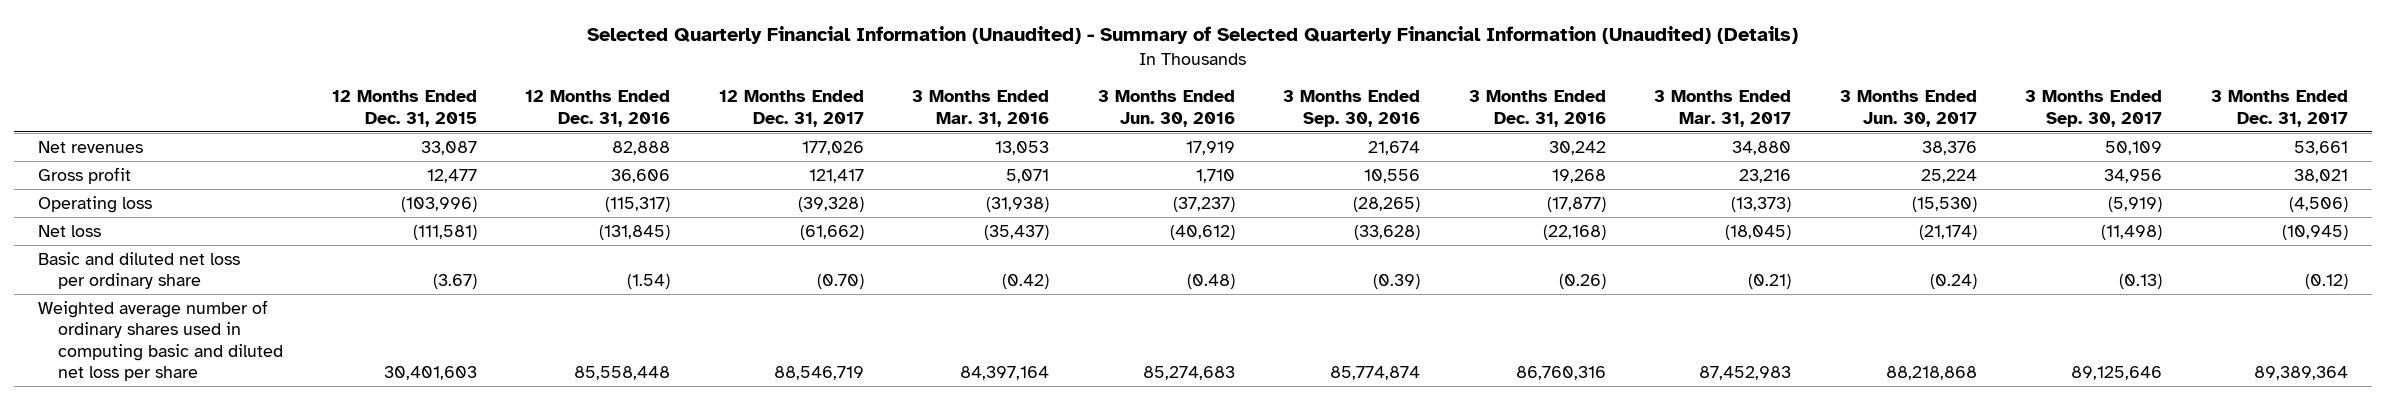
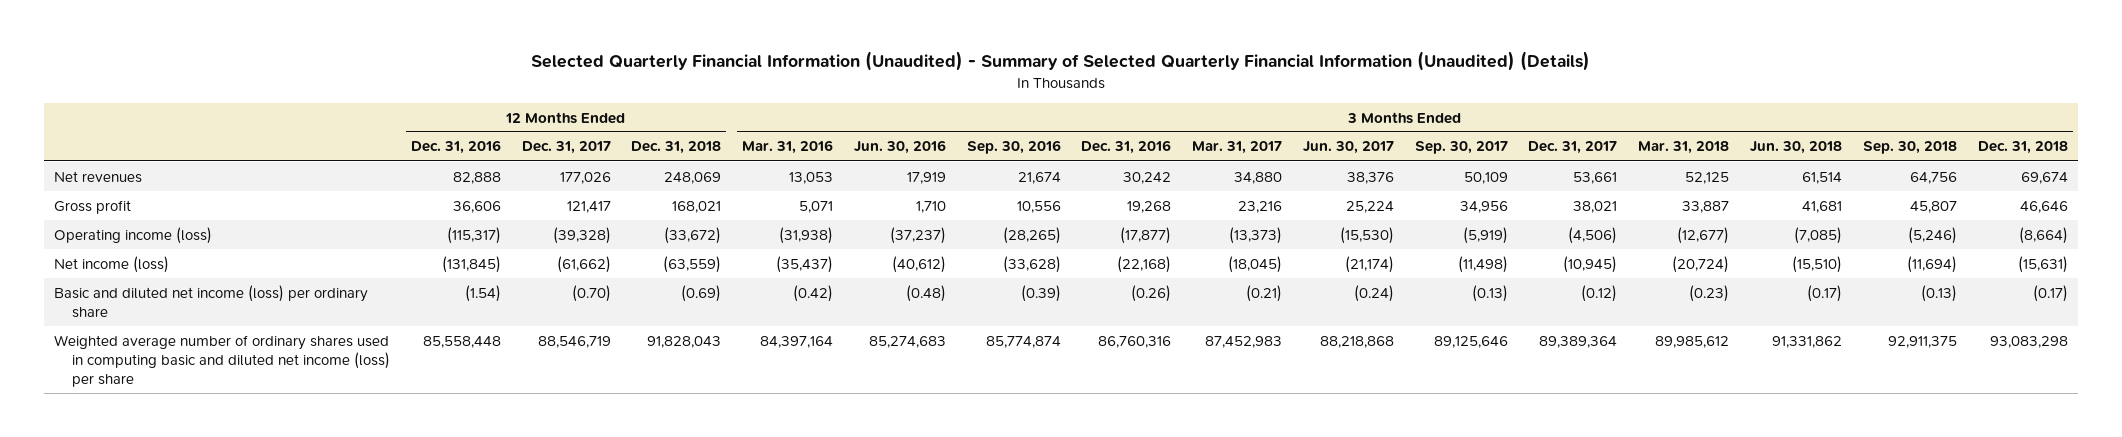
[331,90,477,127] 12 Months Ended Dec. 31, 2015 -> none
none -> [631,141,722,155] Dec. 31, 2018
none -> [1638,141,1730,155] Mar. 31, 2018
none -> [1749,141,1842,155] Jun. 30, 2018
none -> [1862,141,1957,155] Sep. 30, 2018
none -> [1977,141,2068,155] Dec. 31, 2018
[38,195,153,213] Operating loss -> [54,226,213,244] Operating income (loss)
[38,224,102,237] Net loss -> [54,255,170,273] Net income (loss)
[38,251,241,290] Basic and diluted net loss per ordinary share -> [54,284,369,318] Basic and diluted net income (loss) per ordinary share
[38,299,284,382] Weighted average number of ordinary shares used in computing basic and diluted net loss per share -> [54,334,390,387] Weighted average number of ordinary shares used in computing basic and diluted net income (loss) per share

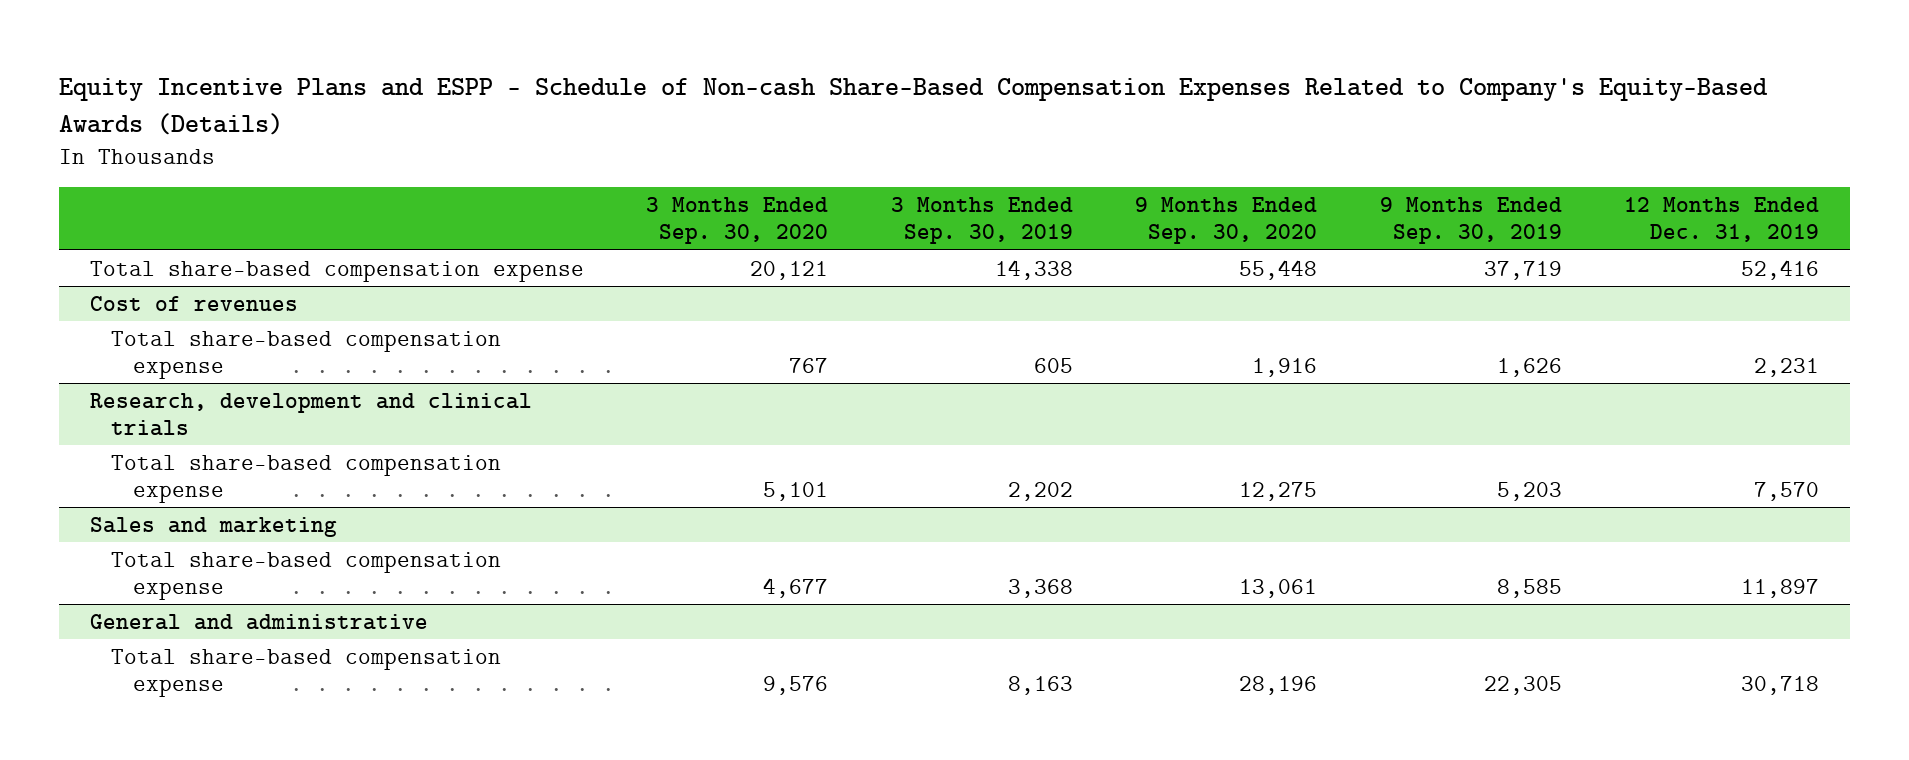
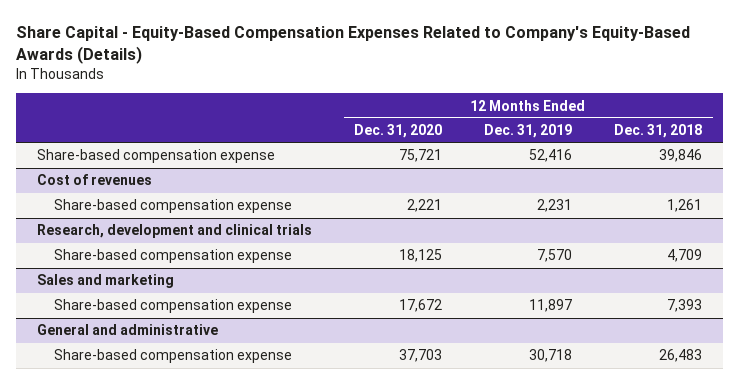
[58,78,1768,135] Equity Incentive Plans and ESPP - Schedule of Non-cash Share-Based Compensation Expenses Related to Company's Equity-Based Awards (Details) -> [16,26,691,65] Share Capital - Equity-Based Compensation Expenses Related to Company's Equity-Based Awards (Details)
[646,196,829,245] 3 Months Ended Sep. 30, 2020 -> none
[890,196,1073,245] 3 Months Ended Sep. 30, 2019 -> none
[1135,196,1318,245] 9 Months Ended Sep. 30, 2020 -> none
[1379,196,1562,245] 9 Months Ended Sep. 30, 2019 -> none
none -> [354,124,443,139] Dec. 31, 2020
none -> [614,124,703,139] Dec. 31, 2018
[89,260,584,282] Total share-based compensation expense -> [37,149,276,164] Share-based compensation expense
[111,330,502,380] Total share-based compensation expense -> [54,199,293,214] Share-based compensation expense
[111,454,502,504] Total share-based compensation expense -> [54,249,293,264] Share-based compensation expense
[111,551,502,601] Total share-based compensation expense -> [54,299,293,314] Share-based compensation expense
[111,648,502,698] Total share-based compensation expense -> [54,349,293,364] Share-based compensation expense

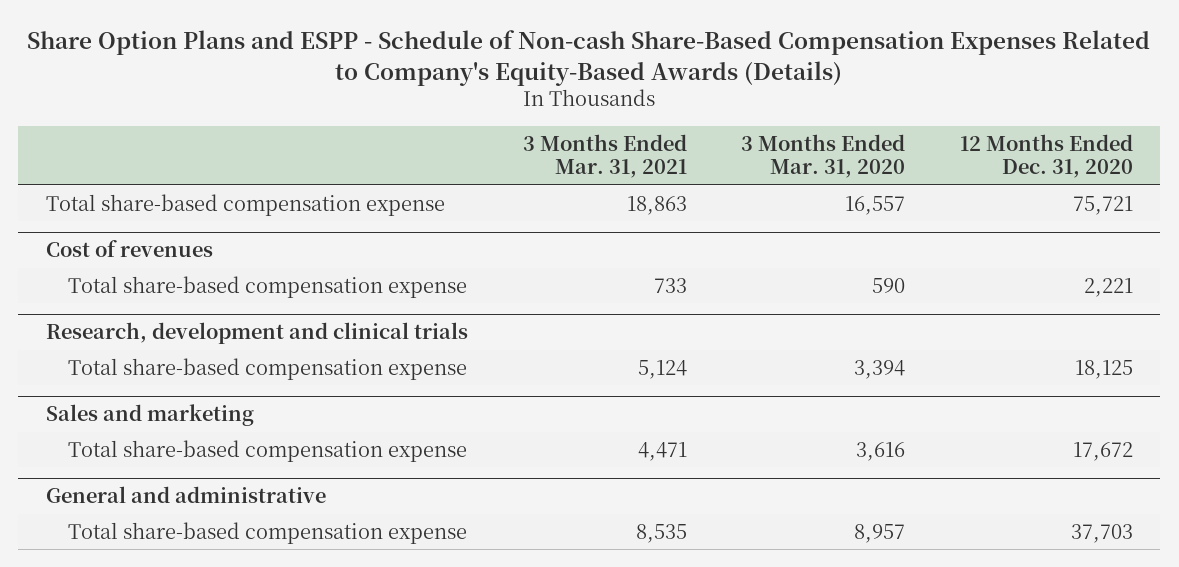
[16,26,691,65] Share Capital - Equity-Based Compensation Expenses Related to Company's Equity-Based Awards (Details) -> [27,30,1151,86] Share Option Plans and ESPP - Schedule of Non-cash Share-Based Compensation Expenses Related to Company's Equity-Based Awards (Details)
[484,124,573,139] Dec. 31, 2019 -> none
[614,124,703,139] Dec. 31, 2018 -> none
none -> [522,133,687,179] 3 Months Ended Mar. 31, 2021
none -> [741,133,906,179] 3 Months Ended Mar. 31, 2020
[37,149,276,164] Share-based compensation expense -> [45,193,445,216] Total share-based compensation expense
[54,199,293,214] Share-based compensation expense -> [67,275,467,298] Total share-based compensation expense
[54,249,293,264] Share-based compensation expense -> [67,357,467,380] Total share-based compensation expense
[54,299,293,314] Share-based compensation expense -> [67,439,467,462] Total share-based compensation expense
[54,349,293,364] Share-based compensation expense -> [67,521,467,544] Total share-based compensation expense

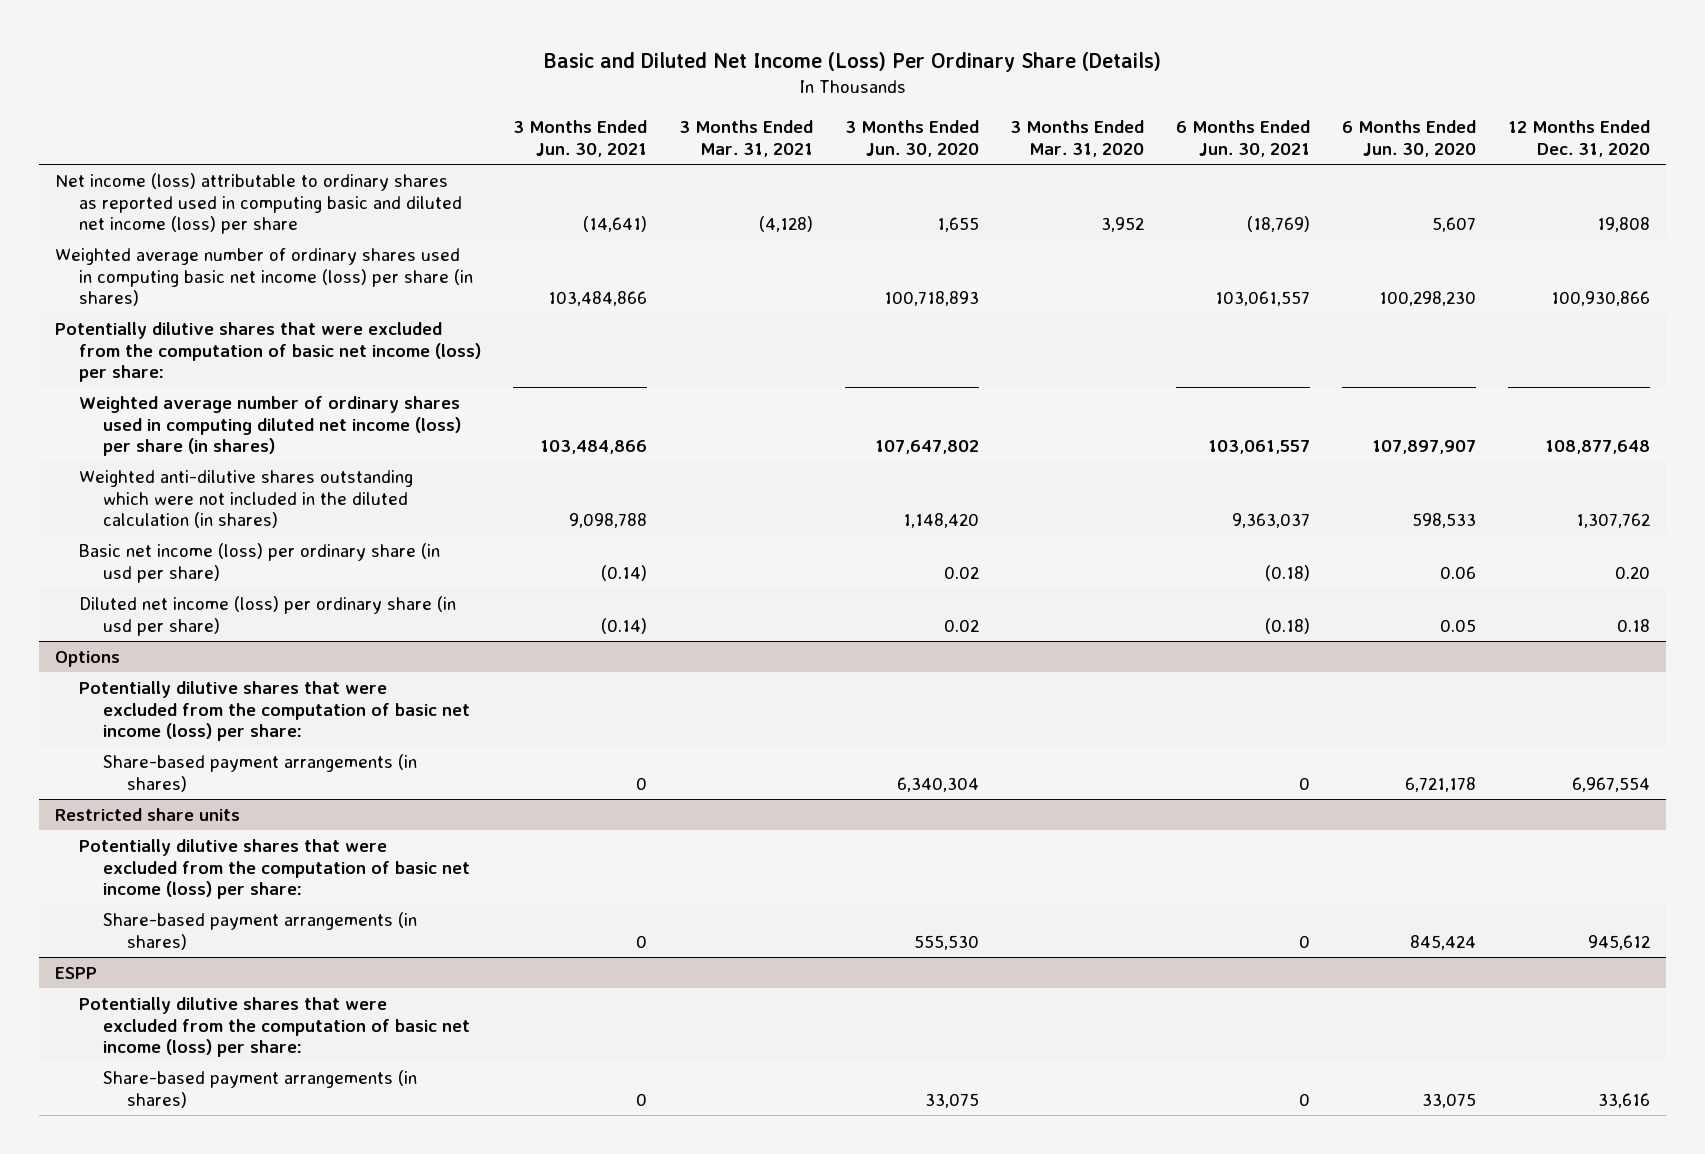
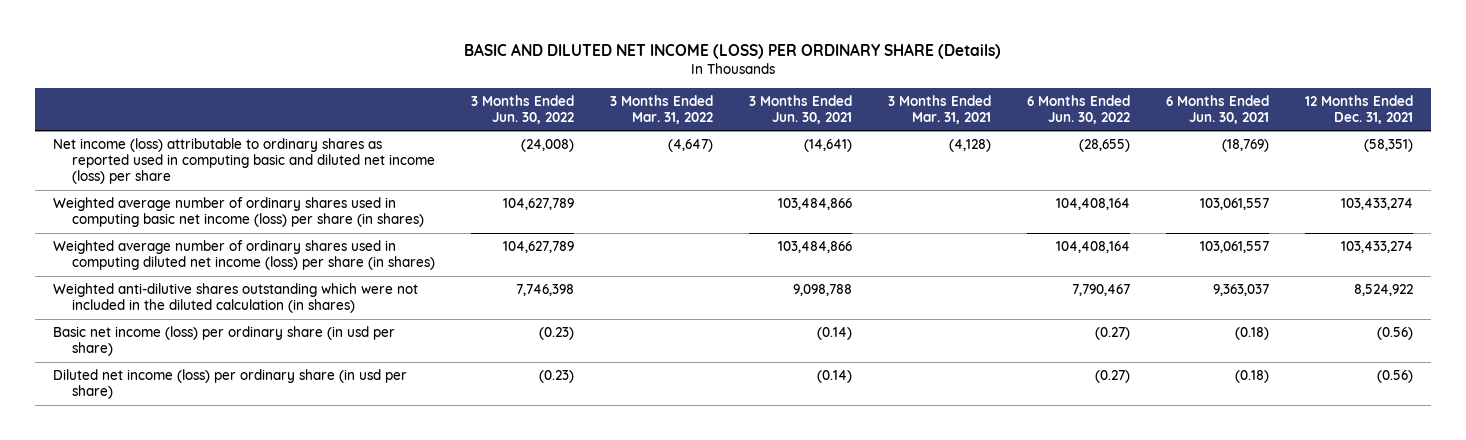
[543,52,1161,73] Basic and Diluted Net Income (Loss) Per Ordinary Share (Details) -> [463,42,1001,59] BASIC AND DILUTED NET INCOME (LOSS) PER ORDINARY SHARE (Details)
[844,120,979,157] 3 Months Ended Jun. 30, 2020 -> none
[1010,120,1145,157] 3 Months Ended Mar. 31, 2020 -> none
[1342,120,1477,157] 6 Months Ended Jun. 30, 2020 -> none
[1507,120,1650,157] 12 Months Ended Dec. 31, 2020 -> none
none -> [470,94,574,124] 3 Months Ended Jun. 30, 2022
none -> [609,94,713,124] 3 Months Ended Mar. 31, 2022
none -> [1026,94,1130,124] 6 Months Ended Jun. 30, 2022
none -> [1304,94,1413,124] 12 Months Ended Dec. 31, 2021
[55,321,482,383] Potentially dilutive shares that were excluded from the computation of basic net income (loss) per share: -> none
[55,650,121,667] Options -> none
[79,680,470,742] Potentially dilutive shares that were excluded from the computation of basic net income (loss) per share: -> none
[102,753,417,792] Share-based payment arrangements (in shares) -> none
[55,807,241,821] Restricted share units -> none
[79,838,470,900] Potentially dilutive shares that were excluded from the computation of basic net income (loss) per share: -> none
[102,911,417,950] Share-based payment arrangements (in shares) -> none
[55,966,98,979] ESPP -> none
[79,996,470,1058] Potentially dilutive shares that were excluded from the computation of basic net income (loss) per share: -> none
[102,1069,417,1108] Share-based payment arrangements (in shares) -> none

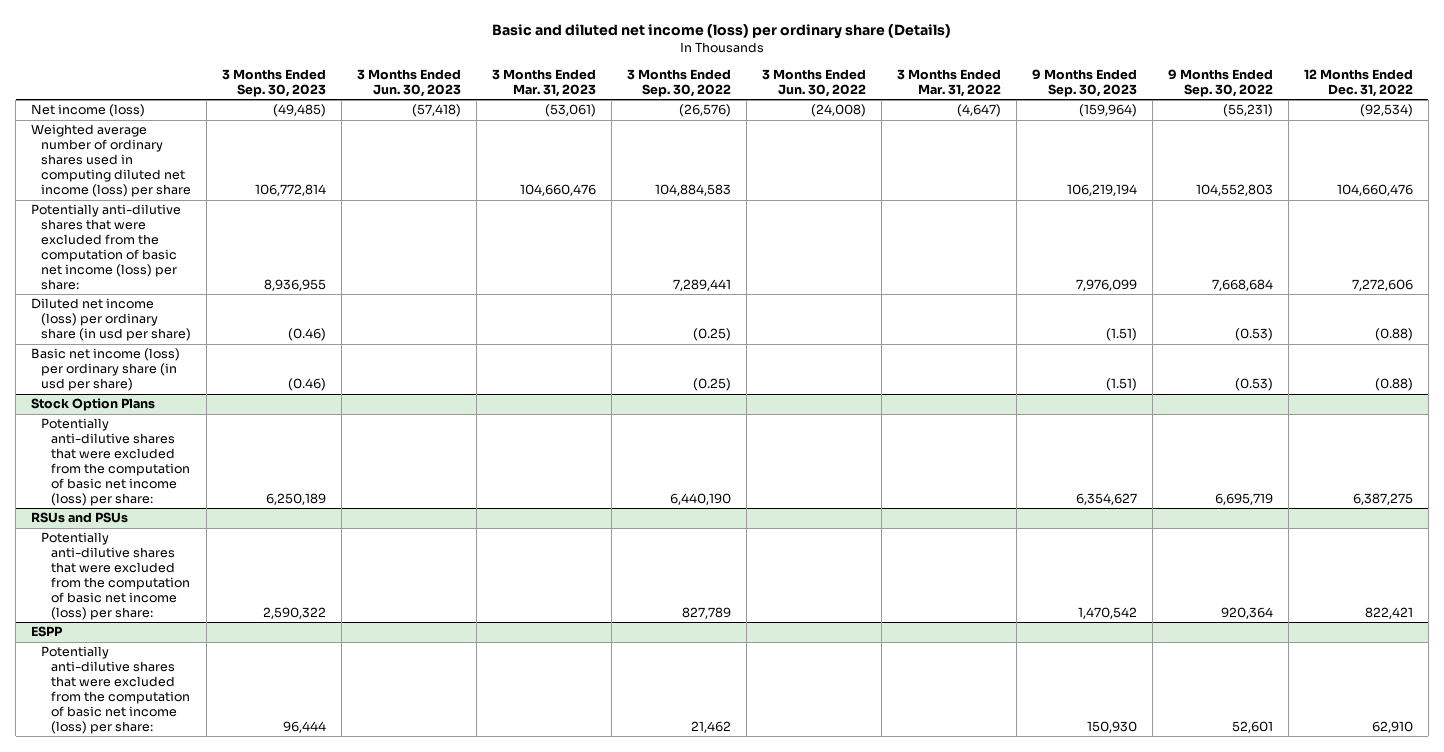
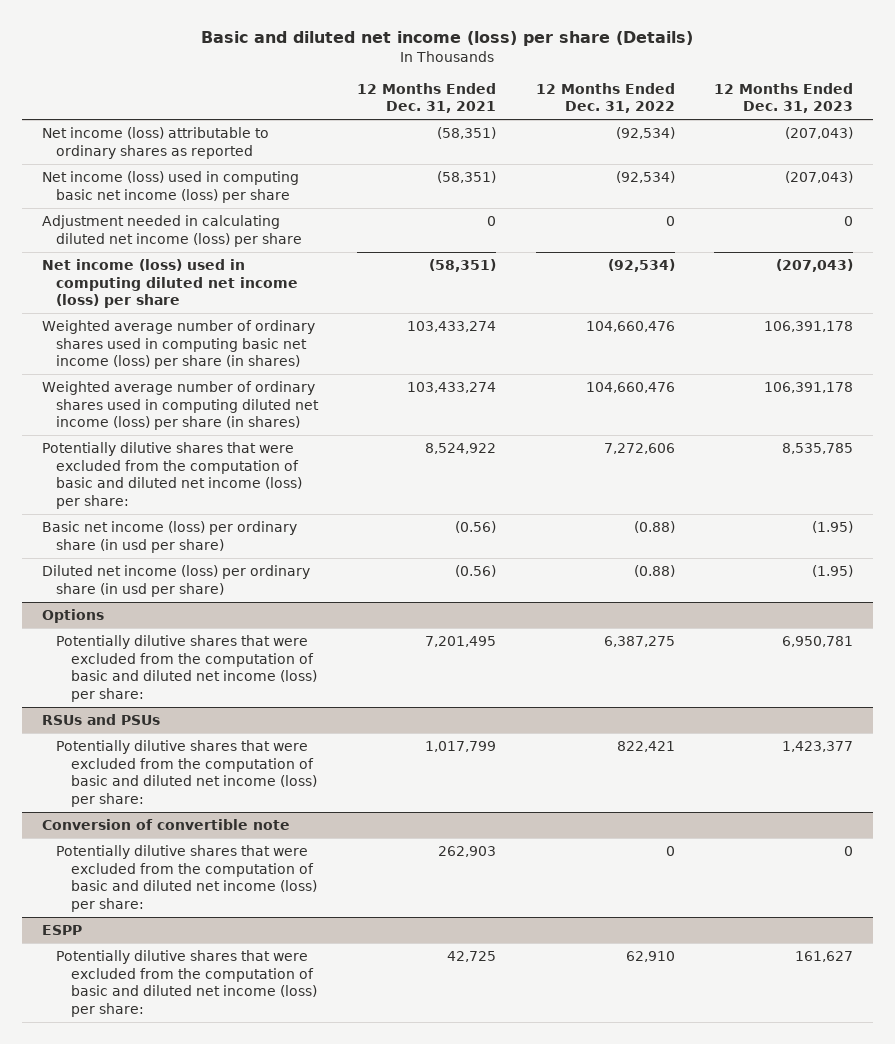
[492,24,952,40] Basic and diluted net income (loss) per ordinary share (Details) -> [201,31,694,47] Basic and diluted net income (loss) per share (Details)
[222,68,327,97] 3 Months Ended Sep. 30, 2023 -> none
[356,68,461,97] 3 Months Ended Jun. 30, 2023 -> none
[491,68,596,97] 3 Months Ended Mar. 31, 2023 -> none
[626,68,731,97] 3 Months Ended Sep. 30, 2022 -> none
[761,68,866,97] 3 Months Ended Jun. 30, 2022 -> none
[896,68,1001,97] 3 Months Ended Mar. 31, 2022 -> none
[1031,68,1137,97] 9 Months Ended Sep. 30, 2023 -> none
[1167,68,1273,97] 9 Months Ended Sep. 30, 2022 -> none
none -> [357,82,497,114] 12 Months Ended Dec. 31, 2021
none -> [713,82,853,114] 12 Months Ended Dec. 31, 2023
[31,104,146,118] Net income (loss) -> [41,127,269,159] Net income (loss) attributable to ordinary shares as reported
none -> [41,171,299,203] Net income (loss) used in computing basic net income (loss) per share
none -> [41,215,303,247] Adjustment needed in calculating diluted net income (loss) per share
none -> [41,259,299,309] Net income (loss) used in computing diluted net income (loss) per share
none -> [41,320,315,370] Weighted average number of ordinary shares used in computing basic net income (loss) per share (in shares)
[31,124,192,198] Weighted average number of ordinary shares used in computing diluted net income (loss) per share -> [41,381,320,431] Weighted average number of ordinary shares used in computing diluted net income (loss) per share (in shares)
[31,204,182,291] Potentially anti-dilutive shares that were excluded from the computation of basic net income (loss) per share: -> [41,442,303,509] Potentially dilutive shares that were excluded from the computation of basic and diluted net income (loss) per share:
[31,298,192,342] Diluted net income (loss) per ordinary share (in usd per share) -> [41,565,310,597] Diluted net income (loss) per ordinary share (in usd per share)
[31,398,156,412] Stock Option Plans -> [41,609,104,624] Options
[41,418,190,507] Potentially anti-dilutive shares that were excluded from the computation of basic net income (loss) per share: -> [56,635,317,702] Potentially dilutive shares that were excluded from the computation of basic and diluted net income (loss) per share:
[41,532,190,621] Potentially anti-dilutive shares that were excluded from the computation of basic net income (loss) per share: -> [56,740,317,807] Potentially dilutive shares that were excluded from the computation of basic and diluted net income (loss) per share:
none -> [41,819,290,831] Conversion of convertible note
none -> [56,845,317,912] Potentially dilutive shares that were excluded from the computation of basic and diluted net income (loss) per share:
[41,646,190,735] Potentially anti-dilutive shares that were excluded from the computation of basic net income (loss) per share: -> [56,950,317,1017] Potentially dilutive shares that were excluded from the computation of basic and diluted net income (loss) per share:

